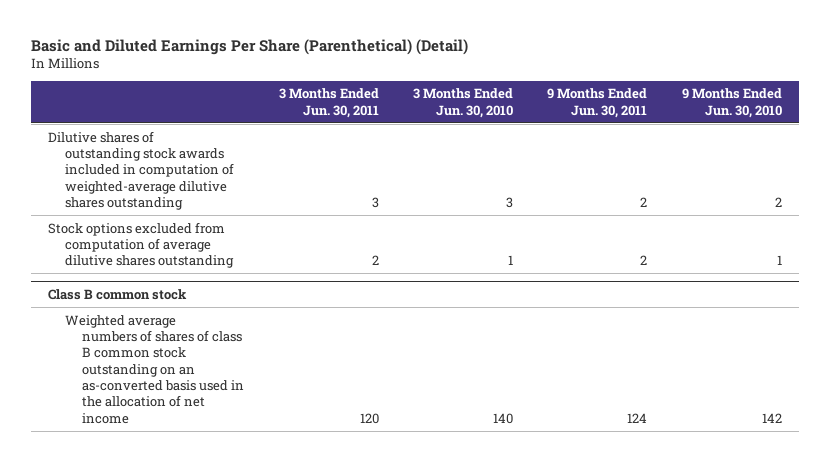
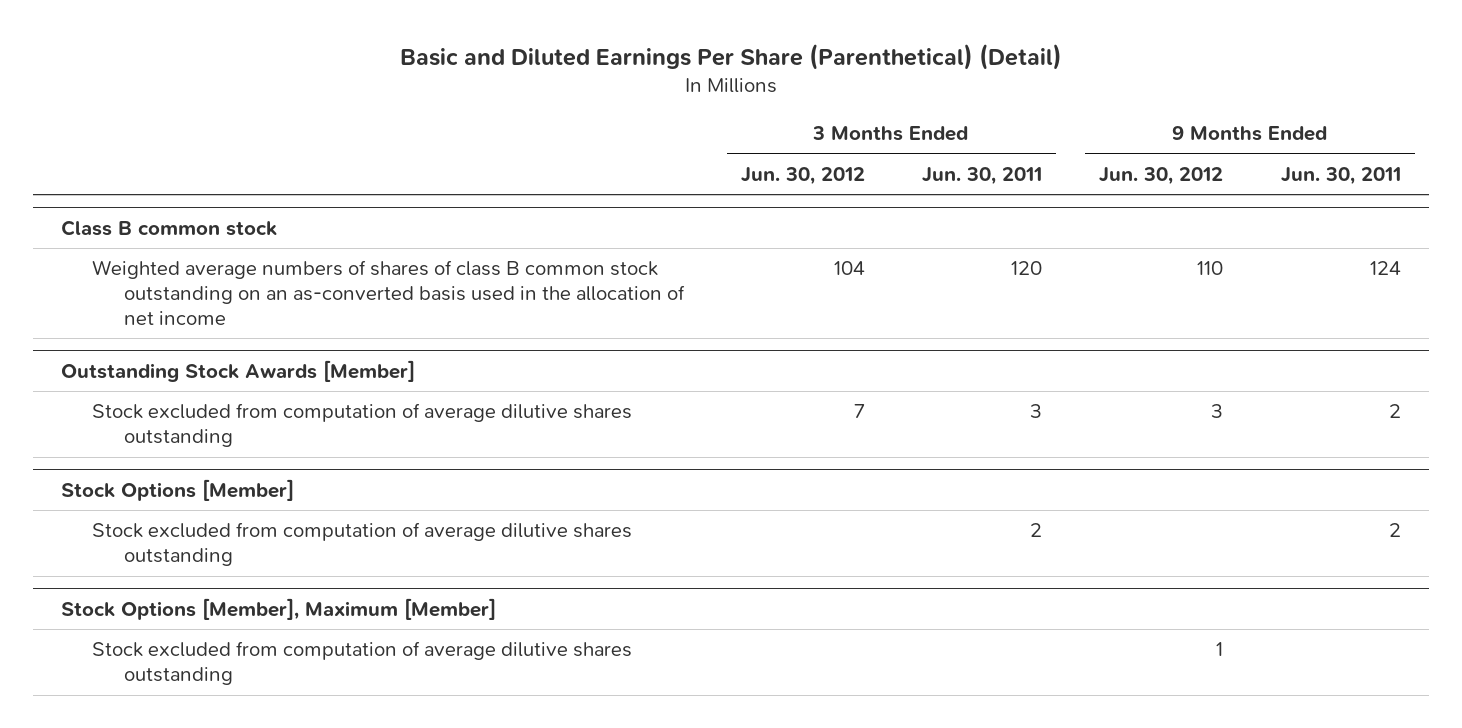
[413,88,514,118] 3 Months Ended Jun. 30, 2010 -> none
[681,88,782,118] 9 Months Ended Jun. 30, 2010 -> none
none -> [740,166,865,185] Jun. 30, 2012
none -> [1099,166,1224,185] Jun. 30, 2012
[47,130,235,210] Dilutive shares of outstanding stock awards included in computation of weighted-average dilutive shares outstanding -> none
[47,221,235,269] Stock options excluded from computation of average dilutive shares outstanding -> none
none -> [61,359,416,382] Outstanding Stock Awards [Member]
none -> [92,403,633,448] Stock excluded from computation of average dilutive shares outstanding
none -> [61,478,295,501] Stock Options [Member]
none -> [92,522,633,567] Stock excluded from computation of average dilutive shares outstanding
none -> [61,597,497,620] Stock Options [Member], Maximum [Member]
none -> [92,641,633,686] Stock excluded from computation of average dilutive shares outstanding

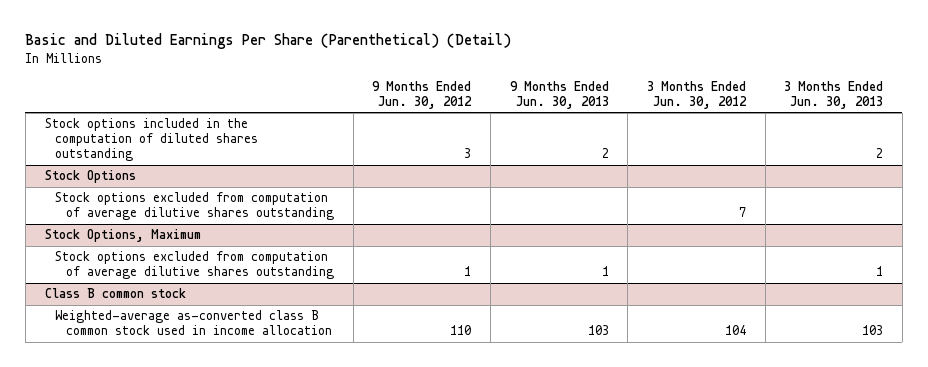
[922,166,1043,185] Jun. 30, 2011 -> none
[1280,166,1401,185] Jun. 30, 2011 -> none
none -> [509,80,609,109] 9 Months Ended Jun. 30, 2013
none -> [784,80,884,109] 3 Months Ended Jun. 30, 2013
none -> [44,118,259,162] Stock options included in the computation of diluted shares outstanding
none -> [44,170,136,184] Stock Options
none -> [55,192,334,221] Stock options excluded from computation of average dilutive shares outstanding
none -> [44,229,201,243] Stock Options, Maximum
none -> [55,251,334,280] Stock options excluded from computation of average dilutive shares outstanding
[61,359,416,382] Outstanding Stock Awards [Member] -> none
[92,403,633,448] Stock excluded from computation of average dilutive shares outstanding -> none
[61,478,295,501] Stock Options [Member] -> none
[92,522,633,567] Stock excluded from computation of average dilutive shares outstanding -> none
[61,597,497,620] Stock Options [Member], Maximum [Member] -> none
[92,641,633,686] Stock excluded from computation of average dilutive shares outstanding -> none
[92,260,685,325] Weighted average numbers of shares of class B common stock outstanding on an as-converted basis used in the allocation of net income -> [55,310,332,336] Weighted-average as-converted class B common stock used in income allocation

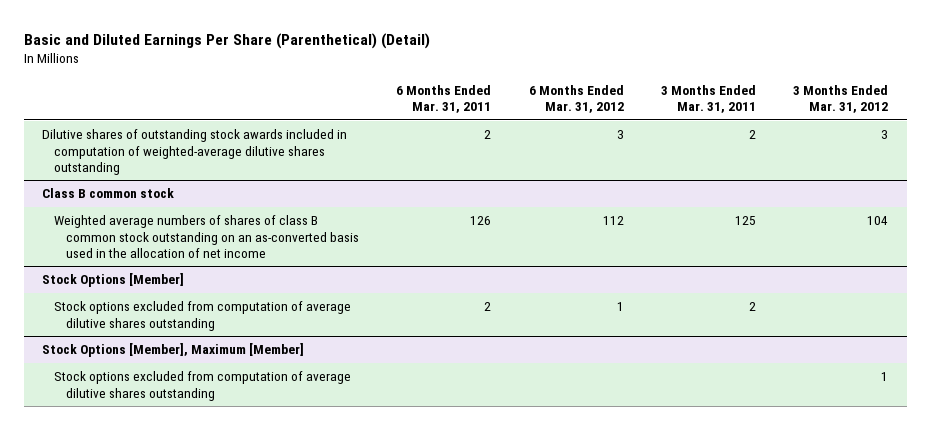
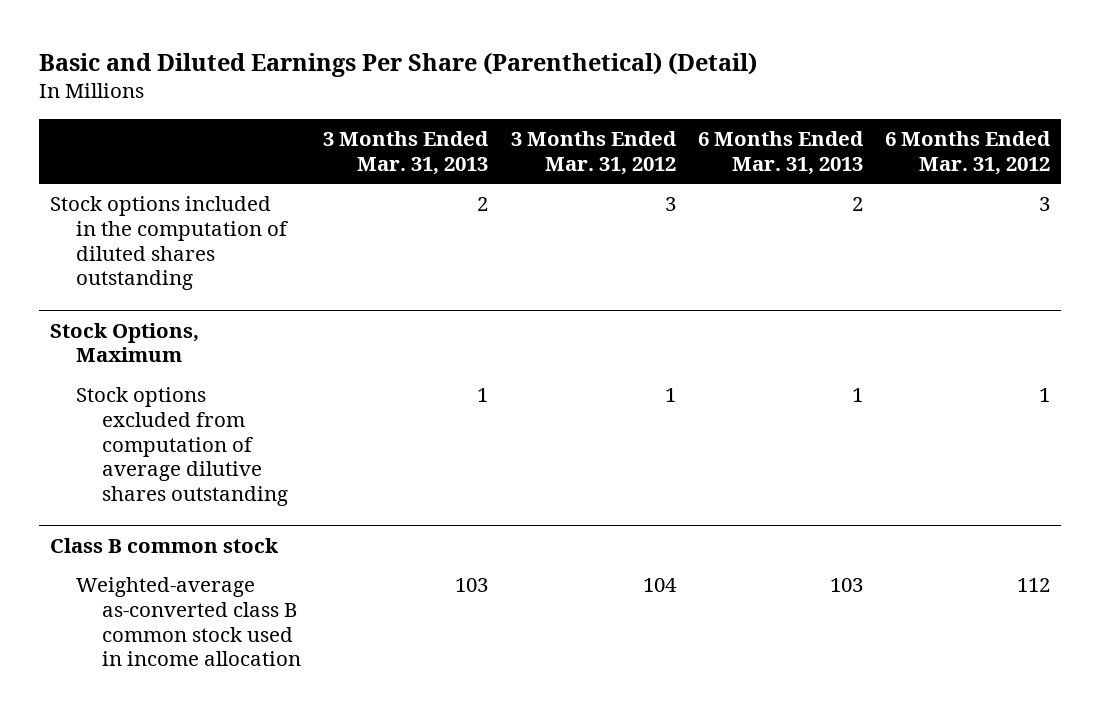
[396,84,492,114] 6 Months Ended Mar. 31, 2011 -> none
[660,84,756,114] 3 Months Ended Mar. 31, 2011 -> none
none -> [323,131,490,175] 3 Months Ended Mar. 31, 2013
none -> [697,131,864,175] 6 Months Ended Mar. 31, 2013
[42,129,348,176] Dilutive shares of outstanding stock awards included in computation of weighted-average dilutive shares outstanding -> [50,196,289,291] Stock options included in the computation of diluted shares outstanding
none -> [50,322,200,363] Stock Options, Maximum
none -> [76,387,289,506] Stock options excluded from computation of average dilutive shares outstanding
[42,273,185,288] Stock Options [Member] -> none
[54,301,352,331] Stock options excluded from computation of average dilutive shares outstanding -> none
[42,343,305,358] Stock Options [Member], Maximum [Member] -> none
[54,371,352,401] Stock options excluded from computation of average dilutive shares outstanding -> none
[54,215,360,259] Weighted average numbers of shares of class B common stock outstanding on an as-converted basis used in the allocation of net income -> [76,577,302,667] Weighted-average as-converted class B common stock used in income allocation

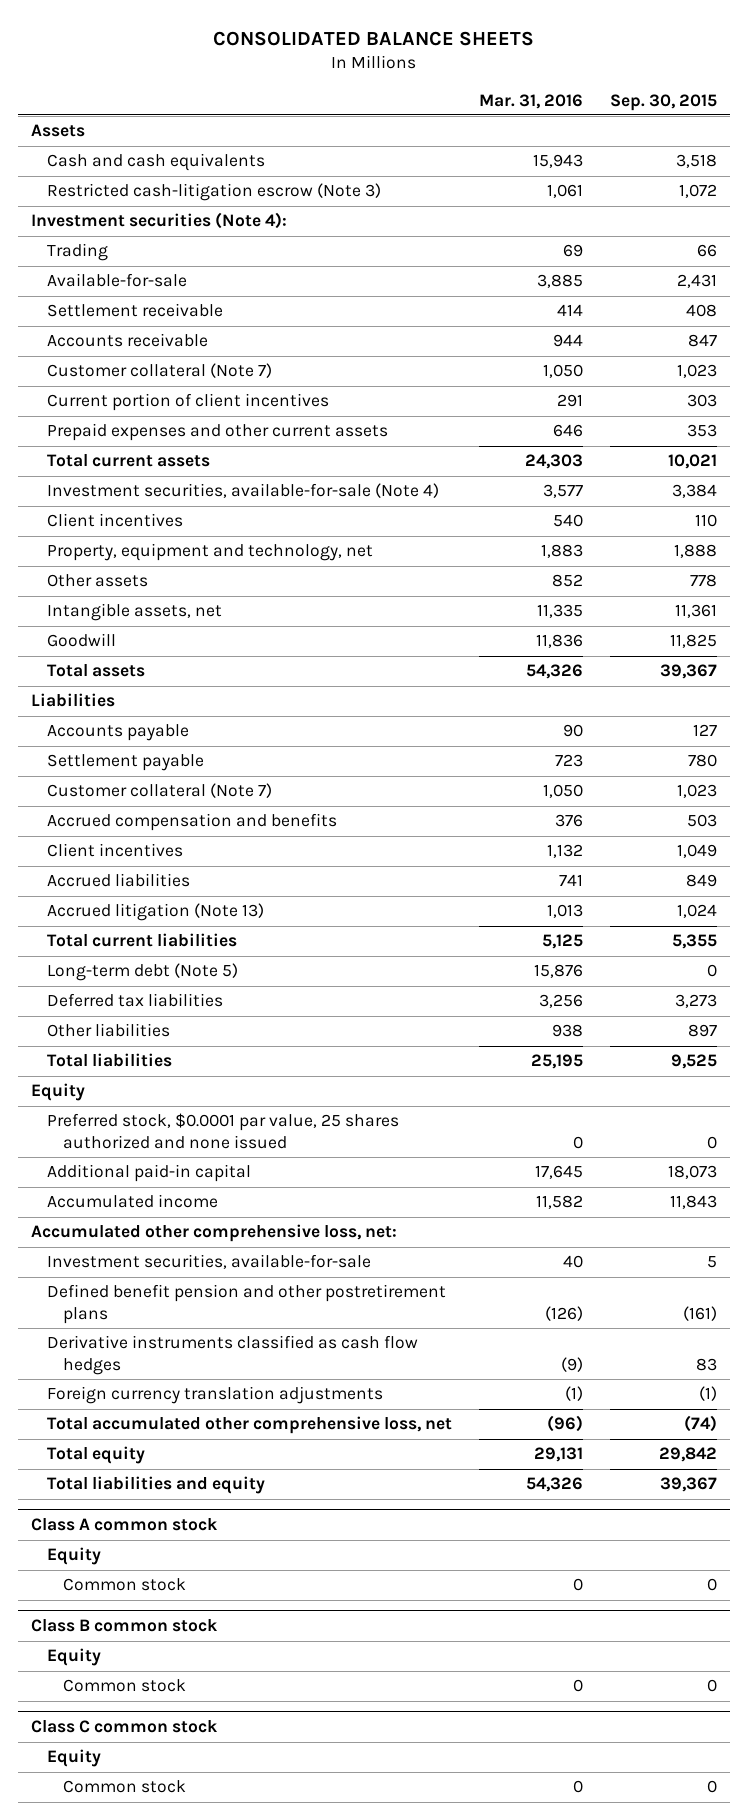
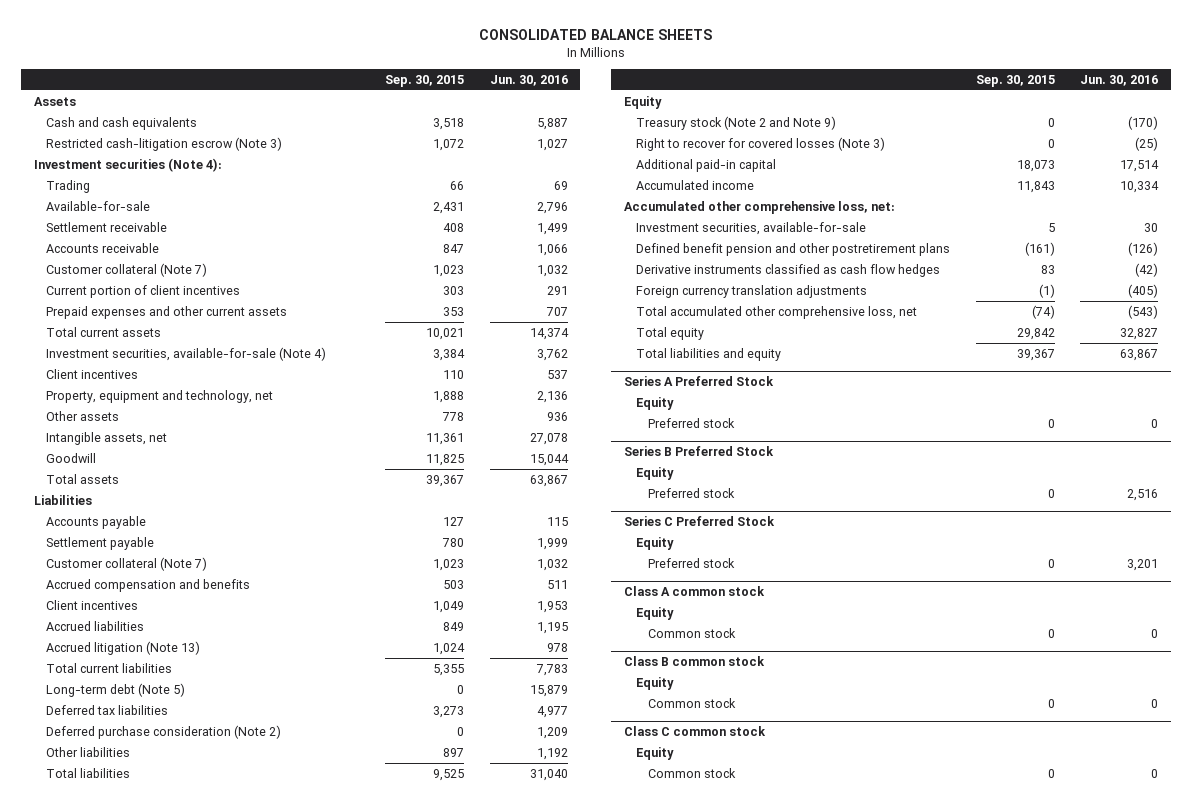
[479,93,584,109] Mar. 31, 2016 -> none
none -> [489,75,568,87] Jun. 30, 2016
none -> [45,724,281,739] Deferred purchase consideration (Note 2)
[47,1113,400,1150] Preferred stock, $0.0001 par value, 25 shares authorized and none issued -> none
none -> [636,115,837,130] Treasury stock (Note 2 and Note 9)
none -> [636,136,886,151] Right to recover for covered losses (Note 3)
none -> [624,375,775,386] Series A Preferred Stock
none -> [636,396,675,410] Equity
none -> [647,417,735,428] Preferred stock
none -> [624,445,775,456] Series B Preferred Stock
none -> [636,466,675,480] Equity
none -> [647,487,735,498] Preferred stock
none -> [624,515,776,526] Series C Preferred Stock
none -> [636,536,675,550] Equity
none -> [647,557,735,568] Preferred stock

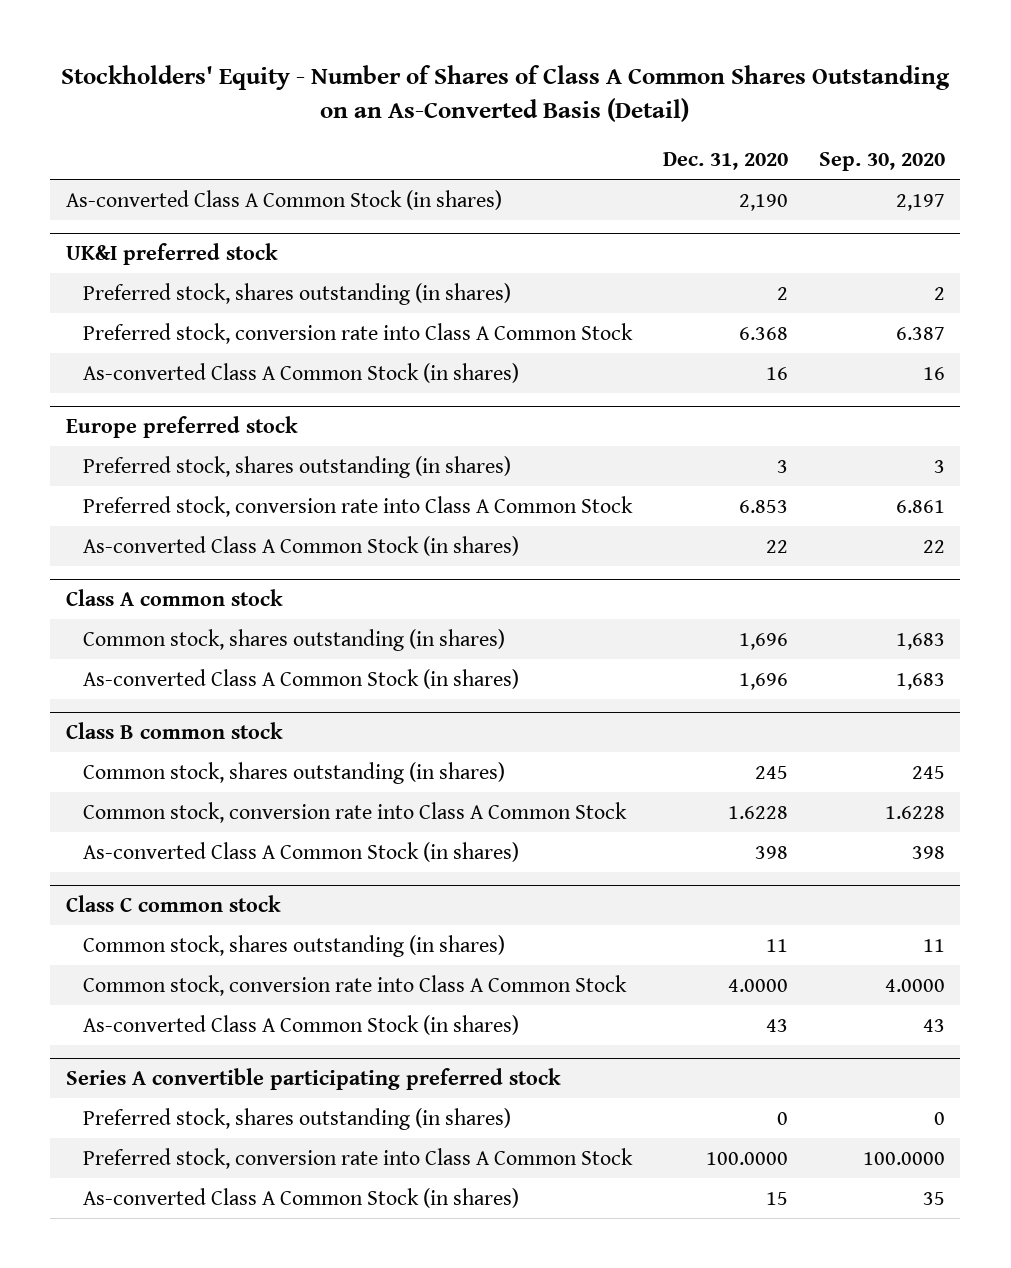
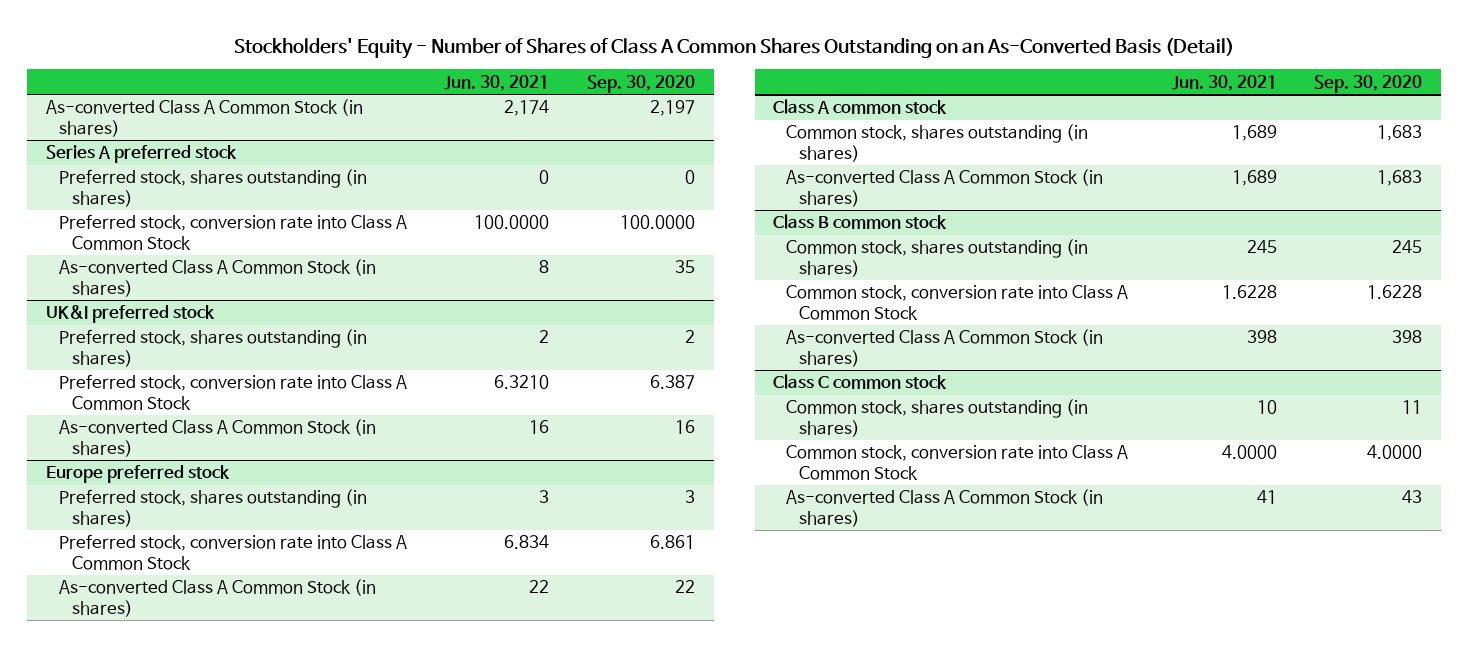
[662,152,788,171] Dec. 31, 2020 -> none
none -> [444,74,550,91] Jun. 30, 2021
none -> [46,145,238,164] Series A preferred stock
none -> [59,169,368,207] Preferred stock, shares outstanding (in shares)
none -> [59,214,408,250] Preferred stock, conversion rate into Class A Common Stock
none -> [59,259,377,297] As-converted Class A Common Stock (in shares)
[65,1068,561,1091] Series A convertible participating preferred stock -> none
[82,1107,511,1130] Preferred stock, shares outstanding (in shares) -> none
[82,1147,633,1169] Preferred stock, conversion rate into Class A Common Stock -> none
[82,1187,519,1208] As-converted Class A Common Stock (in shares) -> none

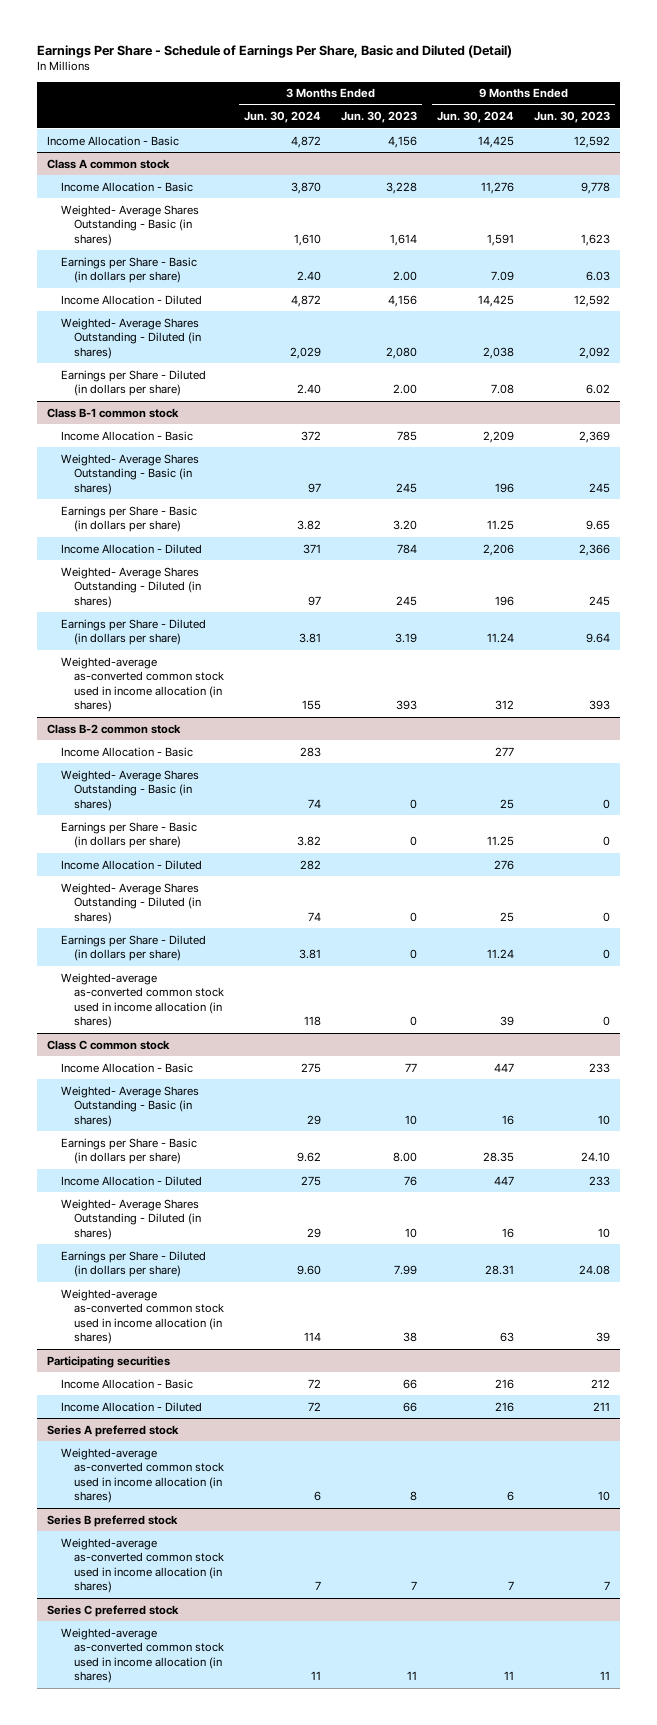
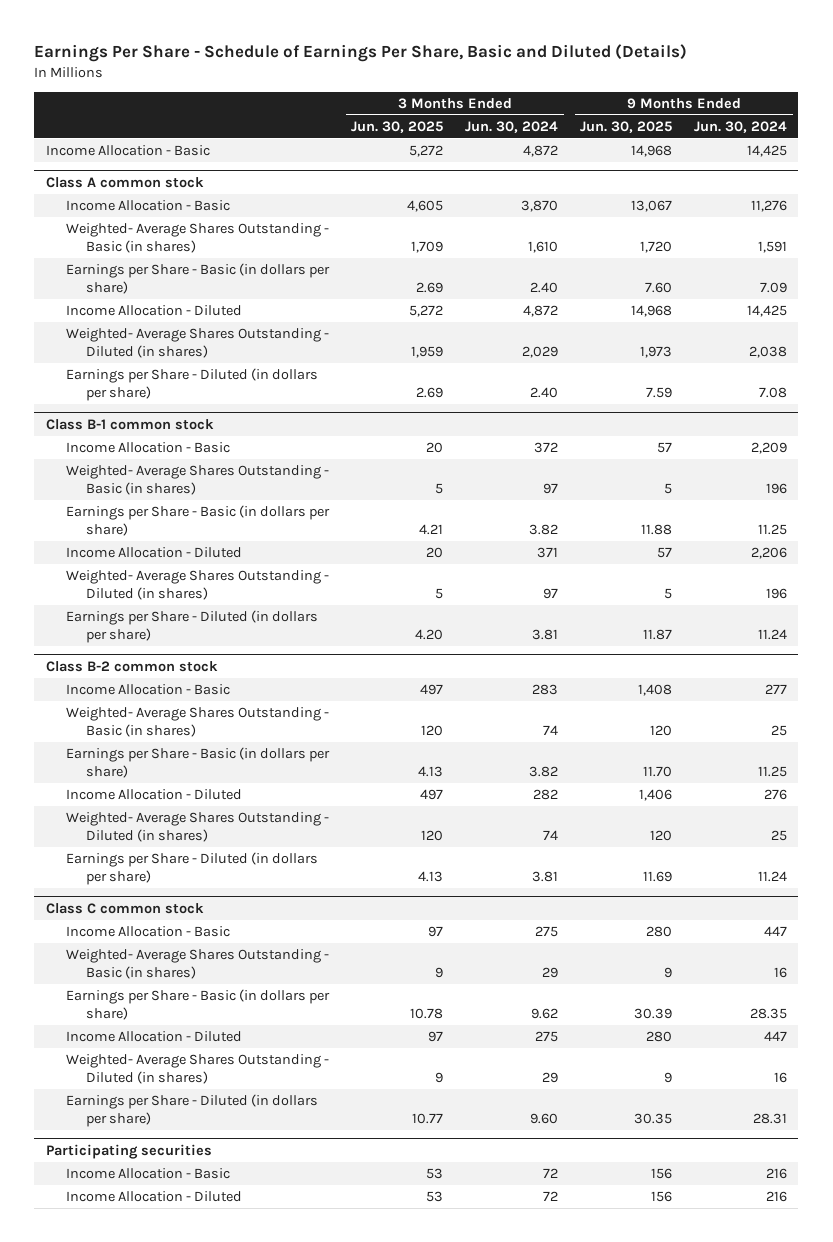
[37,44,513,58] Earnings Per Share - Schedule of Earnings Per Share, Basic and Diluted (Detail) -> [34,44,688,63] Earnings Per Share - Schedule of Earnings Per Share, Basic and Diluted (Details)
[341,111,418,124] Jun. 30, 2023 -> none
[534,111,611,124] Jun. 30, 2023 -> none
none -> [351,121,444,134] Jun. 30, 2025
none -> [580,121,673,134] Jun. 30, 2025
[60,656,225,713] Weighted-average as-converted common stock used in income allocation (in shares) -> none
[60,972,225,1029] Weighted-average as-converted common stock used in income allocation (in shares) -> none
[60,1288,225,1345] Weighted-average as-converted common stock used in income allocation (in shares) -> none
[47,1424,180,1437] Series A preferred stock -> none
[60,1447,225,1504] Weighted-average as-converted common stock used in income allocation (in shares) -> none
[47,1514,179,1527] Series B preferred stock -> none
[60,1537,225,1594] Weighted-average as-converted common stock used in income allocation (in shares) -> none
[47,1604,180,1617] Series C preferred stock -> none
[60,1627,225,1684] Weighted-average as-converted common stock used in income allocation (in shares) -> none

